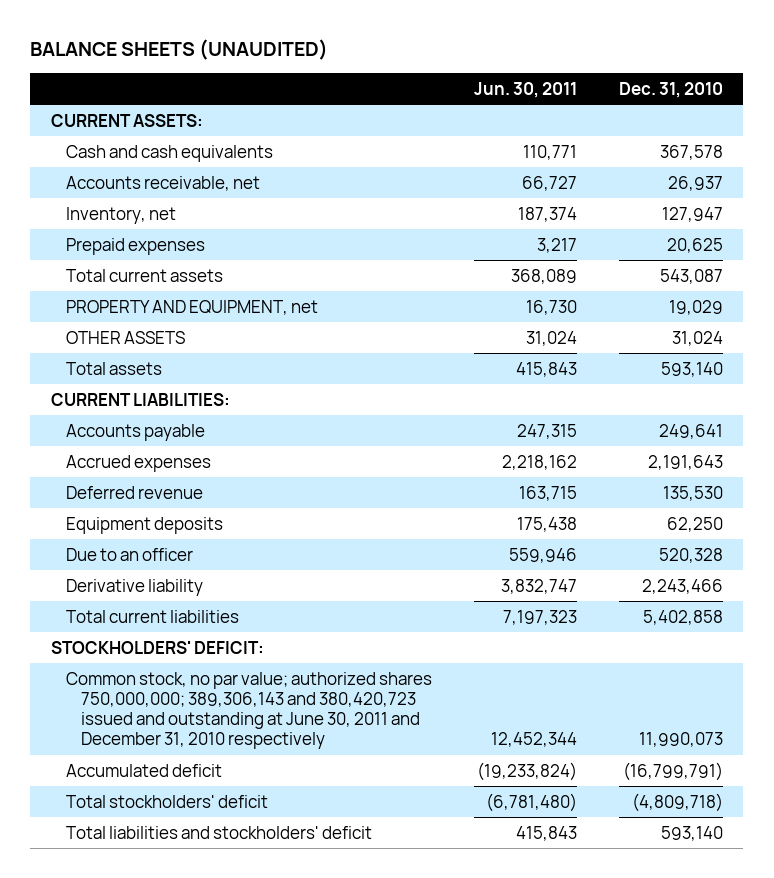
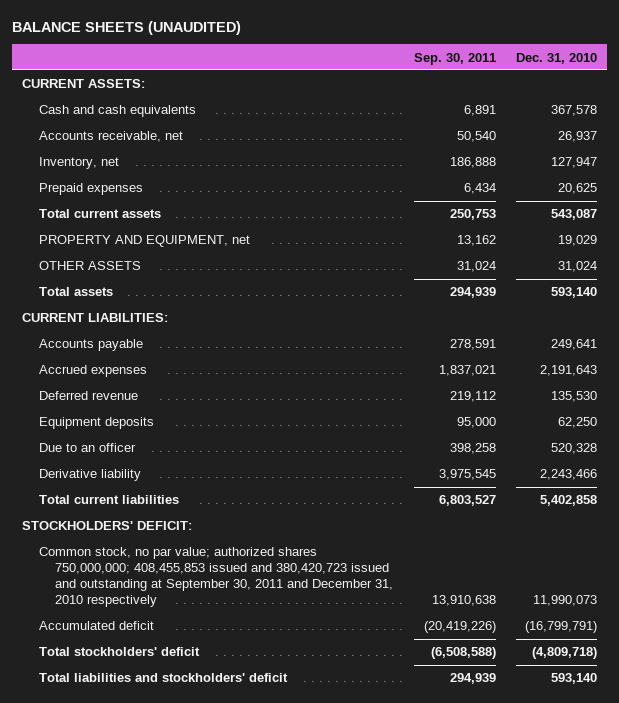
[473,81,577,98] Jun. 30, 2011 -> none
none -> [413,52,496,65] Sep. 30, 2011
[65,671,432,750] Common stock, no par value; authorized shares 750,000,000; 389,306,143 and 380,420,723 issued and outstanding at June 30, 2011 and December 31, 2010 respectively -> [38,547,394,608] Common stock, no par value; authorized shares 750,000,000; 408,455,853 issued and 380,420,723 issued and outstanding at September 30, 2011 and December 31, 2010 respectively

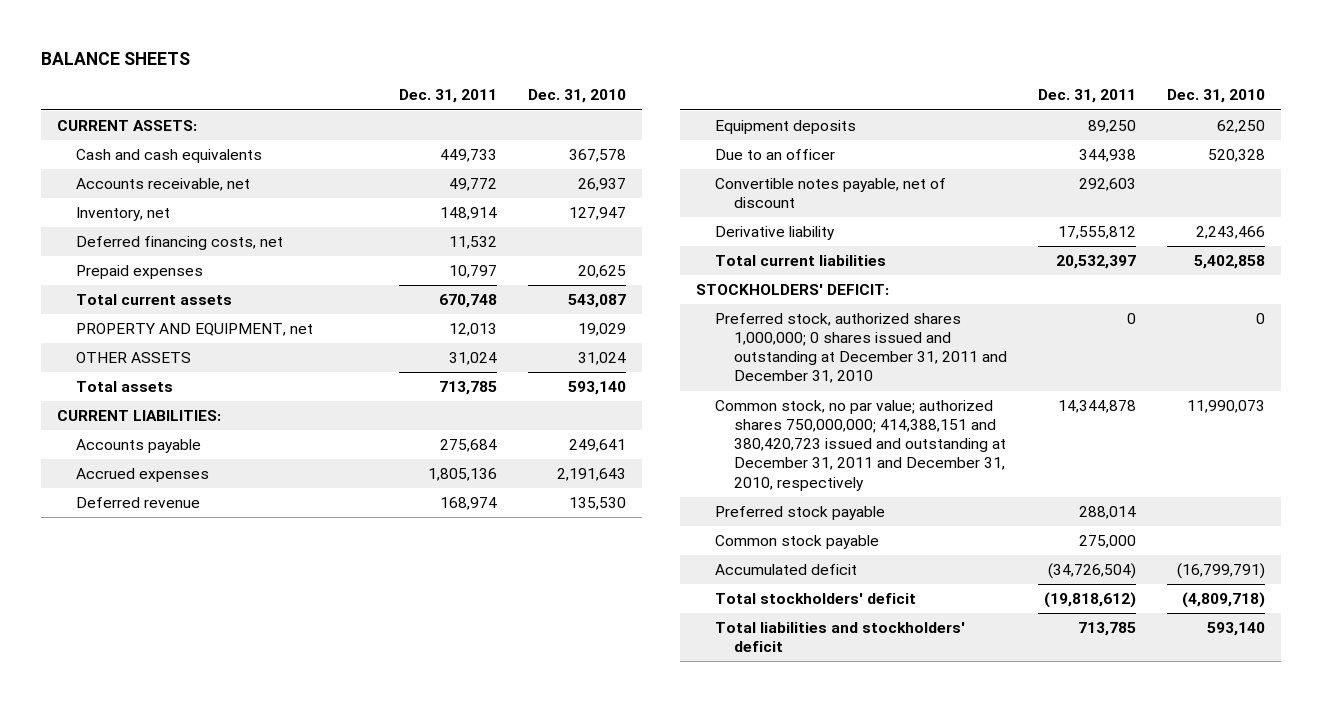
[11,20,241,35] BALANCE SHEETS (UNAUDITED) -> [41,52,191,66] BALANCE SHEETS
[413,52,496,65] Sep. 30, 2011 -> none
none -> [399,89,498,104] Dec. 31, 2011
none -> [75,236,283,251] Deferred financing costs, net
none -> [714,178,946,209] Convertible notes payable, net of discount
none -> [714,313,1007,384] Preferred stock, authorized shares 1,000,000; 0 shares issued and outstanding at December 31, 2011 and December 31, 2010
[38,547,394,608] Common stock, no par value; authorized shares 750,000,000; 408,455,853 issued and 380,420,723 issued and outstanding at September 30, 2011 and December 31, 2010 respectively -> [714,400,1006,491] Common stock, no par value; authorized shares 750,000,000; 414,388,151 and 380,420,723 issued and outstanding at December 31, 2011 and December 31, 2010, respectively
none -> [714,506,885,521] Preferred stock payable
none -> [714,535,879,550] Common stock payable

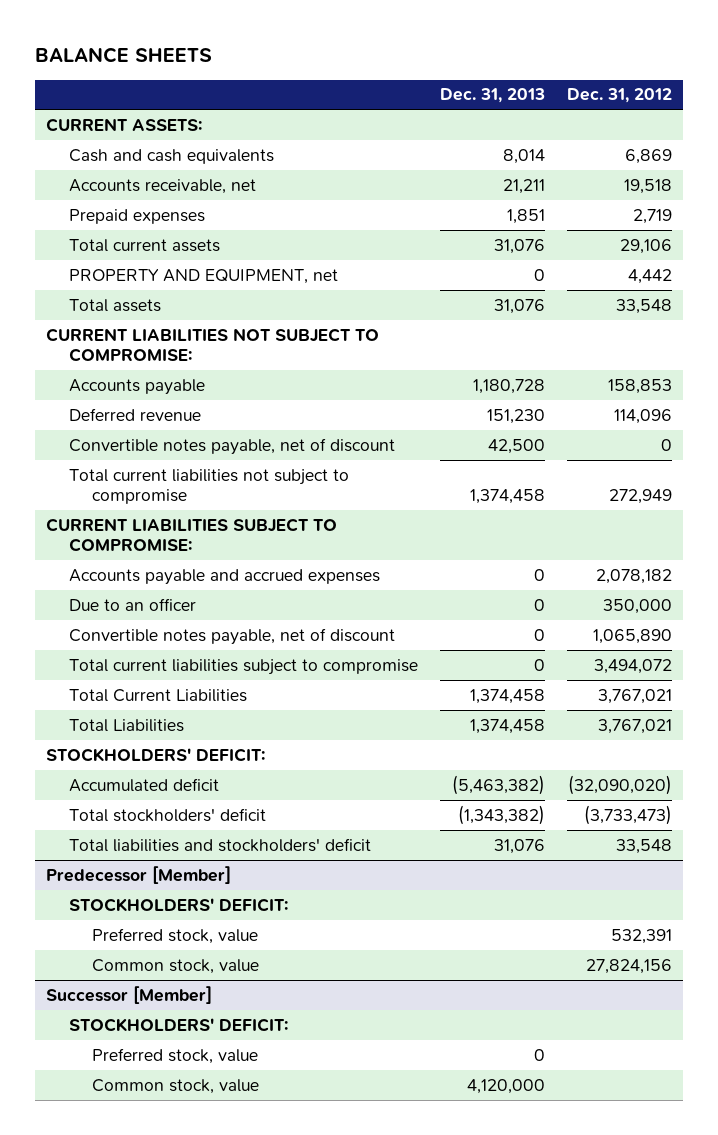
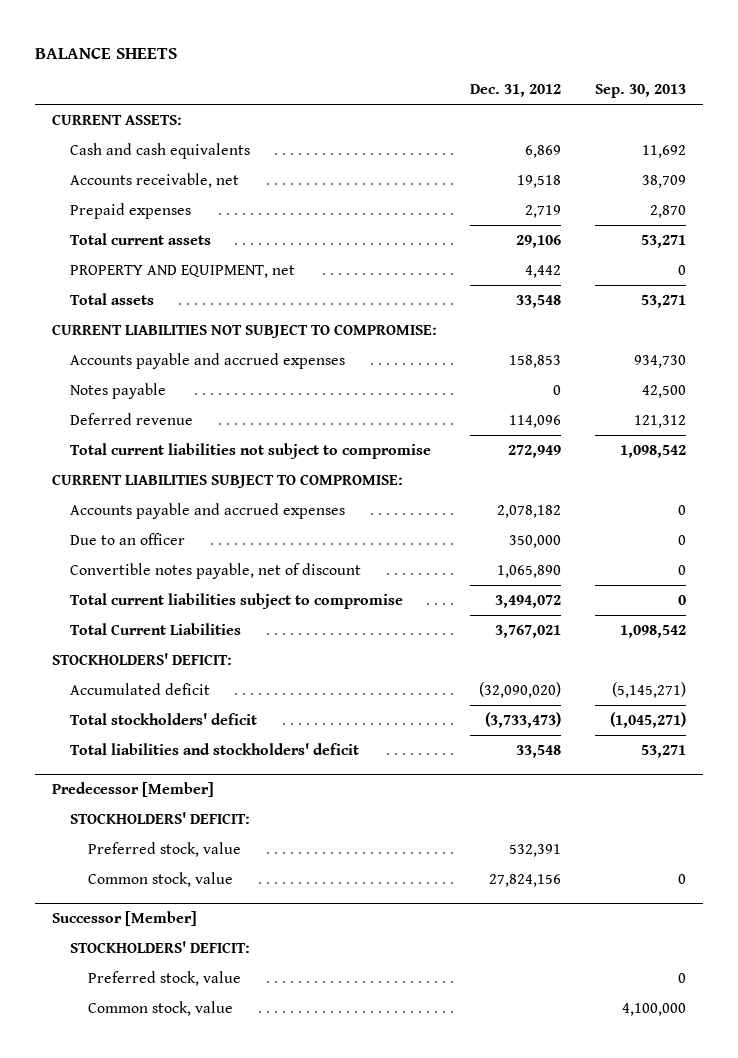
[439,88,545,104] Dec. 31, 2013 -> none
none -> [595,83,687,98] Sep. 30, 2013
[68,378,205,395] Accounts payable -> [69,352,345,369] Accounts payable and accrued expenses
none -> [69,382,166,399] Notes payable
[68,437,395,455] Convertible notes payable, net of discount -> none
[68,718,184,732] Total Liabilities -> none

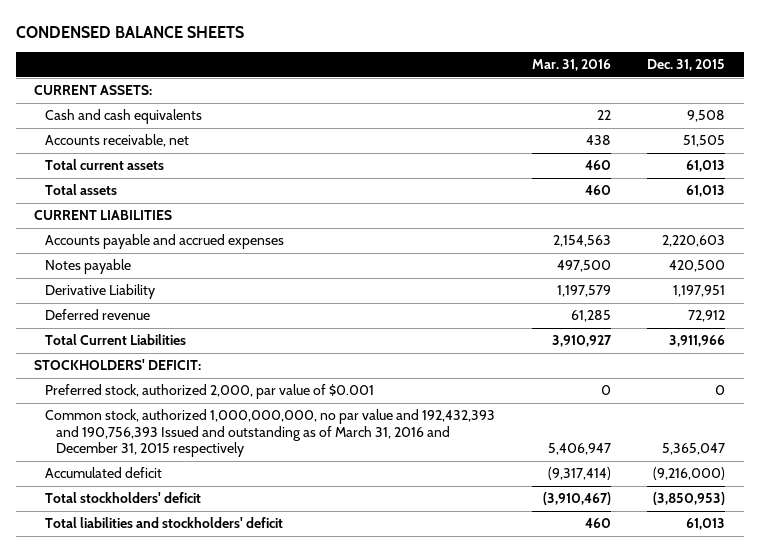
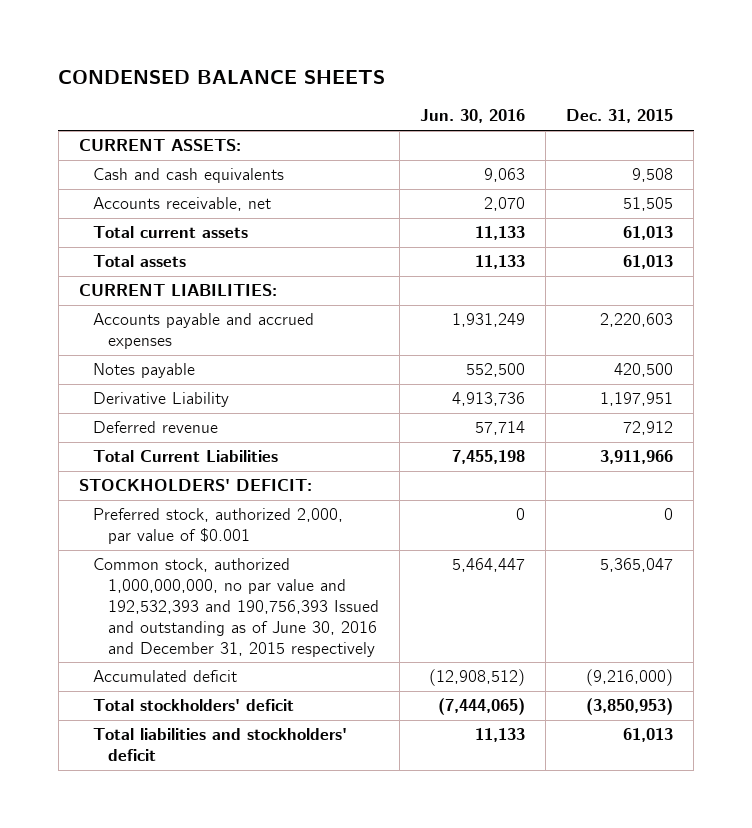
[531,59,611,72] Mar. 31, 2016 -> none
none -> [420,109,526,124] Jun. 30, 2016
[34,210,173,221] CURRENT LIABILITIES -> [78,284,277,297] CURRENT LIABILITIES:
[45,409,496,458] Common stock, authorized 1,000,000,000, no par value and 192,432,393 and 190,756,393 Issued and outstanding as of March 31, 2016 and December 31, 2015 respectively -> [93,558,379,657] Common stock, authorized 1,000,000,000, no par value and 192,532,393 and 190,756,393 Issued and outstanding as of June 30, 2016 and December 31, 2015 respectively

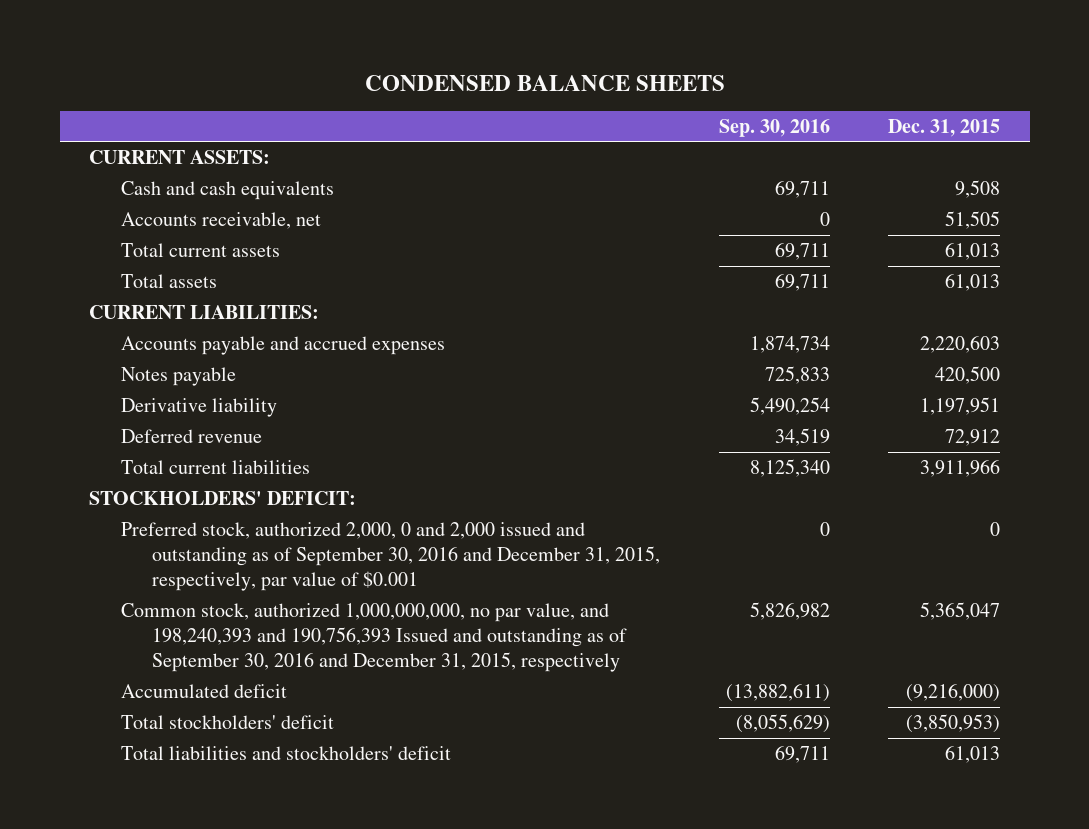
[420,109,526,124] Jun. 30, 2016 -> none
none -> [718,118,830,137] Sep. 30, 2016
[93,392,230,408] Derivative Liability -> [120,397,277,417] Derivative liability
[93,450,279,463] Total Current Liabilities -> [120,459,310,474] Total current liabilities
[93,508,344,545] Preferred stock, authorized 2,000, par value of $0.001 -> [120,521,661,591] Preferred stock, authorized 2,000, 0 and 2,000 issued and outstanding as of September 30, 2016 and December 31, 2015, respectively, par value of $0.001
[93,558,379,657] Common stock, authorized 1,000,000,000, no par value and 192,532,393 and 190,756,393 Issued and outstanding as of June 30, 2016 and December 31, 2015 respectively -> [120,602,628,672] Common stock, authorized 1,000,000,000, no par value, and 198,240,393 and 190,756,393 Issued and outstanding as of September 30, 2016 and December 31, 2015, respectively

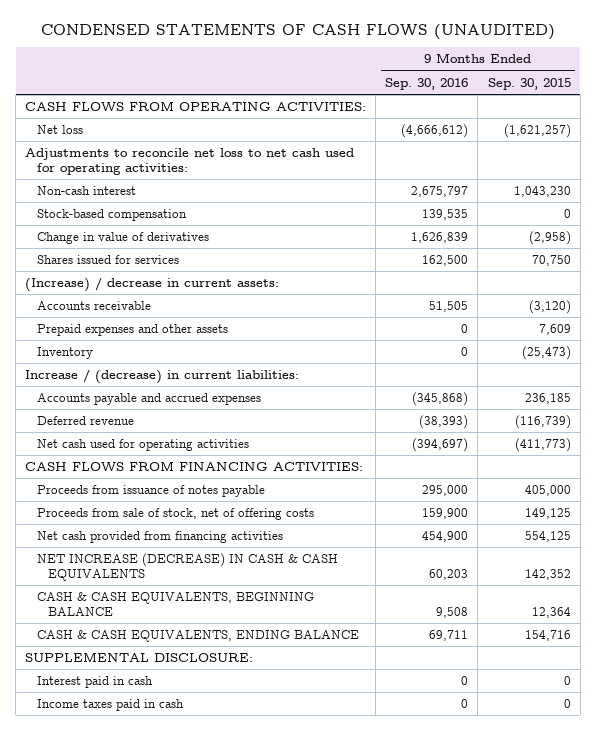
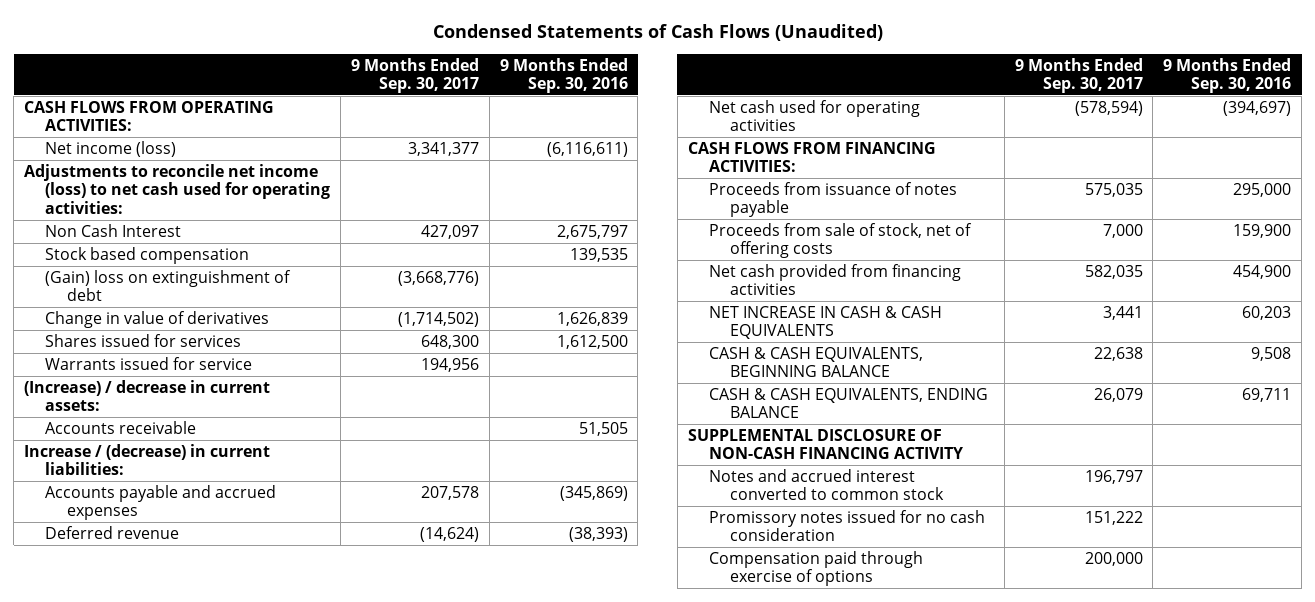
[40,23,555,40] CONDENSED STATEMENTS OF CASH FLOWS (UNAUDITED) -> [432,23,883,41] Condensed Statements of Cash Flows (Unaudited)
[487,77,571,90] Sep. 30, 2015 -> none
none -> [350,57,479,94] 9 Months Ended Sep. 30, 2017
[36,124,83,134] Net loss -> [45,140,177,157] Net income (loss)
[401,123,469,138] (4,666,612) -> [546,141,628,157] (6,116,611)
[25,147,355,175] Adjustments to reconcile net loss to net cash used for operating activities: -> [23,163,331,214] Adjustments to reconcile net income (loss) to net cash used for operating activities:
[36,185,136,195] Non-cash interest -> [45,223,182,237] Non Cash Interest
[36,208,187,221] Stock-based compensation -> [45,246,250,264] Stock based compensation
none -> [45,269,292,302] (Gain) loss on extinguishment of debt
[422,254,469,266] 162,500 -> [556,334,628,349] 1,612,500
none -> [45,356,253,370] Warrants issued for service
[36,323,228,336] Prepaid expenses and other assets -> none
[36,346,93,359] Inventory -> none
[412,391,469,406] (345,868) -> [559,485,628,501] (345,869)
[36,552,338,581] NET INCREASE (DECREASE) IN CASH & CASH EQUIVALENTS -> [708,305,942,340] NET INCREASE IN CASH & CASH EQUIVALENTS
[25,651,254,662] SUPPLEMENTAL DISCLOSURE: -> none
[36,675,153,688] Interest paid in cash -> none
[36,698,184,711] Income taxes paid in cash -> none
none -> [687,428,963,460] SUPPLEMENTAL DISCLOSURE OF NON-CASH FINANCING ACTIVITY
none -> [708,468,945,501] Notes and accrued interest converted to common stock
none -> [708,509,985,542] Promissory notes issued for no cash consideration
none -> [708,550,923,587] Compensation paid through exercise of options

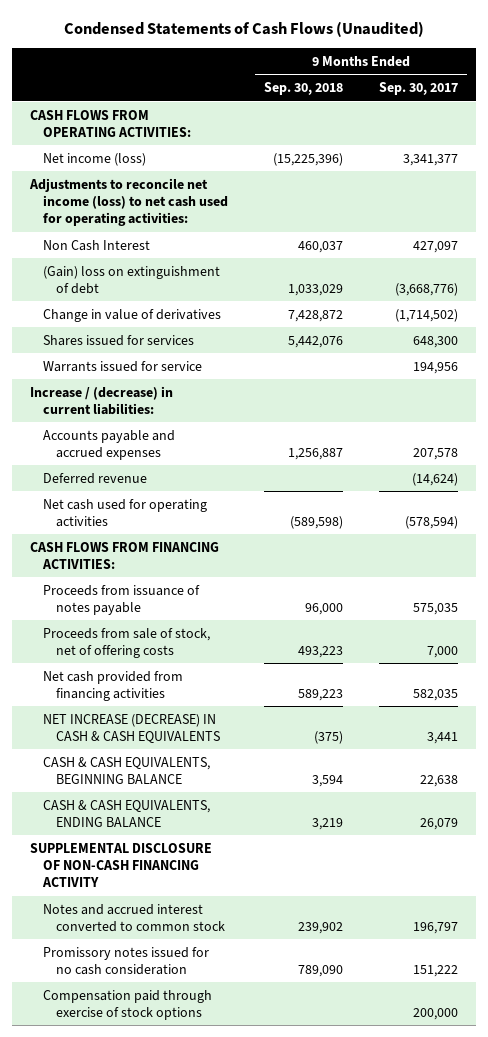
[499,57,628,94] 9 Months Ended Sep. 30, 2016 -> none
none -> [263,82,343,96] Sep. 30, 2018
[45,246,250,264] Stock based compensation -> none
[23,379,270,412] (Increase) / decrease in current assets: -> none
[45,420,197,434] Accounts receivable -> none
[708,305,942,340] NET INCREASE IN CASH & CASH EQUIVALENTS -> [42,713,220,743] NET INCREASE (DECREASE) IN CASH & CASH EQUIVALENTS
[708,550,923,587] Compensation paid through exercise of options -> [42,989,212,1020] Compensation paid through exercise of stock options

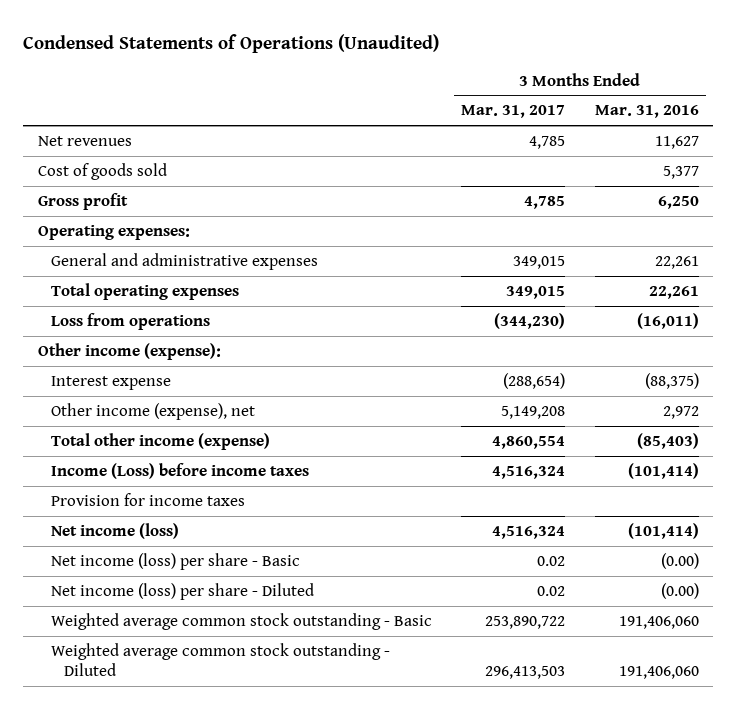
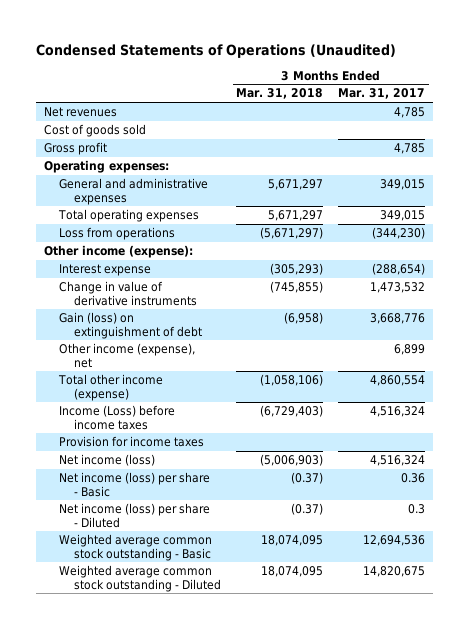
[594,105,699,119] Mar. 31, 2016 -> none
none -> [236,88,324,100] Mar. 31, 2018
none -> [59,281,198,306] Change in value of derivative instruments
none -> [59,312,203,339] Gain (loss) on extinguishment of debt
[501,405,566,419] 5,149,208 -> [394,344,426,356] 6,899
[537,555,566,566] 0.02 -> [401,473,426,484] 0.36
[537,585,566,596] 0.02 -> [408,504,426,515] 0.3
[485,615,566,629] 253,890,722 -> [363,535,426,547] 12,694,536
[485,666,566,680] 296,413,503 -> [363,566,426,578] 14,820,675

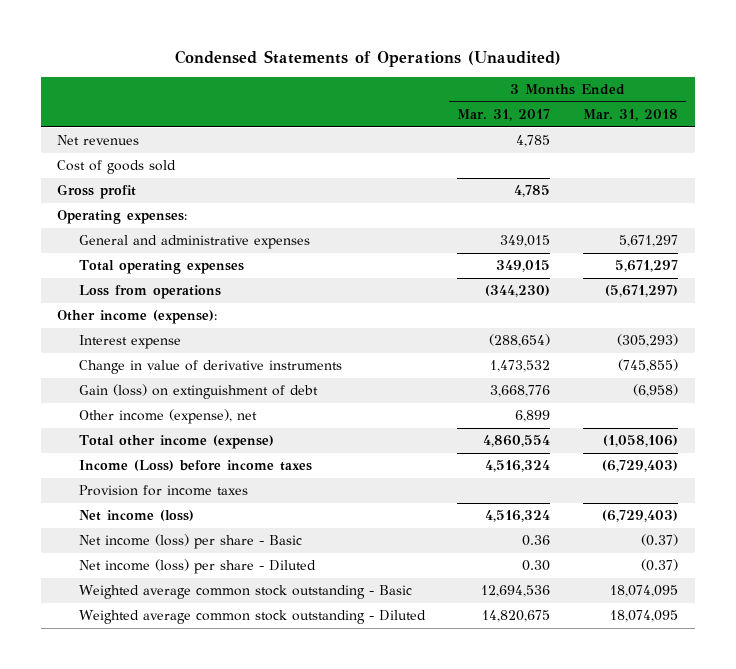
[260,454,324,467] (5,006,903) -> [602,510,679,523] (6,729,403)
[408,504,426,515] 0.3 -> [522,560,551,572] 0.30

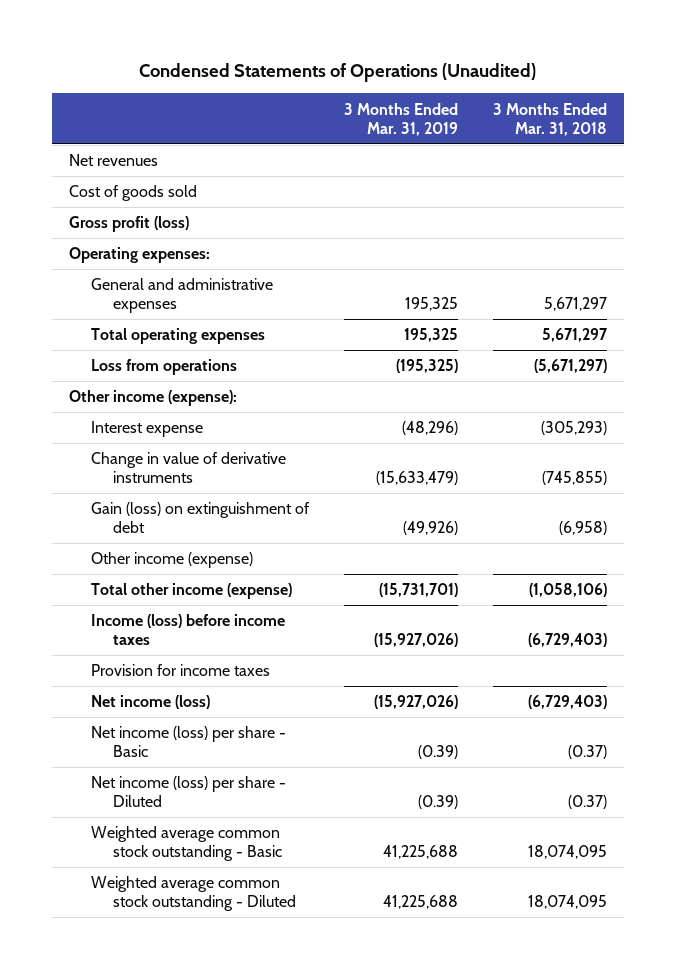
[457,109,551,122] Mar. 31, 2017 -> none
none -> [344,102,459,136] 3 Months Ended Mar. 31, 2019
[57,184,137,200] Gross profit -> [69,216,190,233] Gross profit (loss)
[78,409,257,425] Other income (expense), net -> [91,552,254,569] Other income (expense)
[78,460,312,472] Income (Loss) before income taxes -> [91,614,286,646] Income (loss) before income taxes

